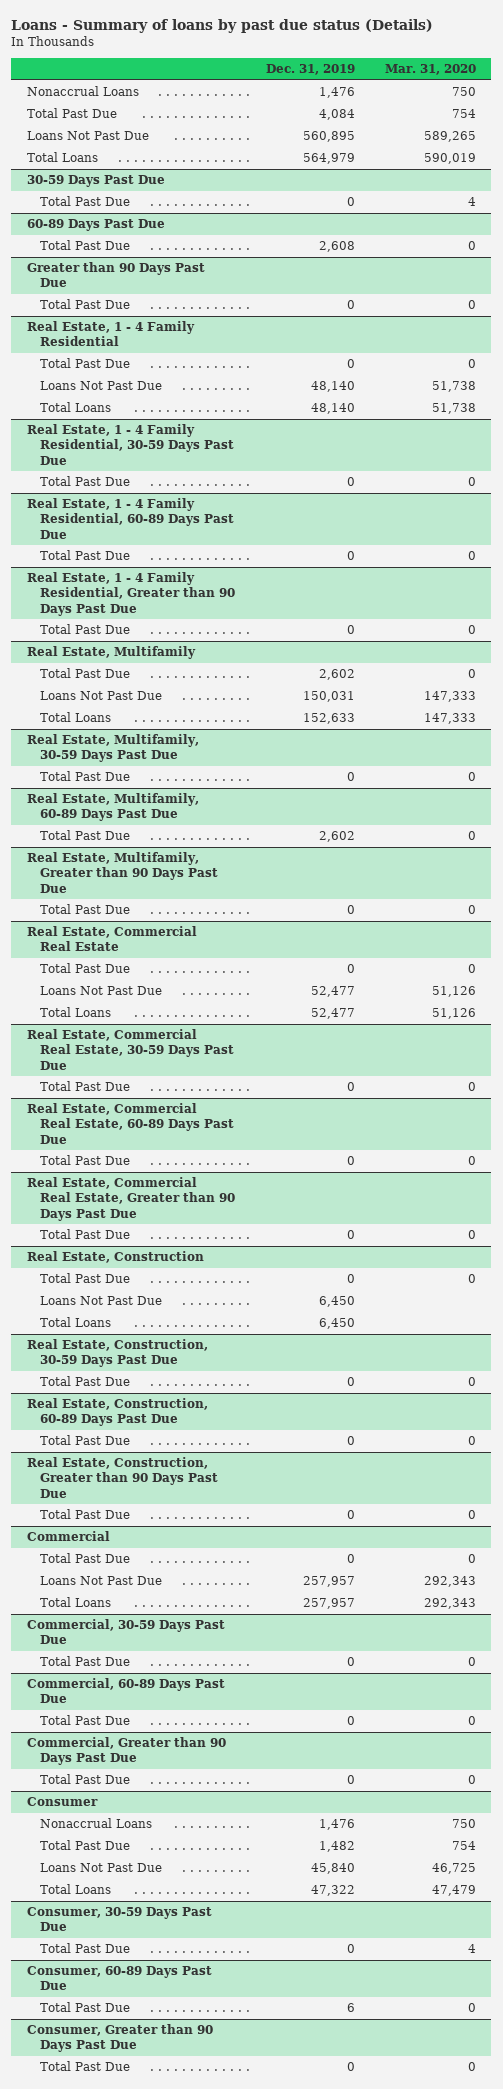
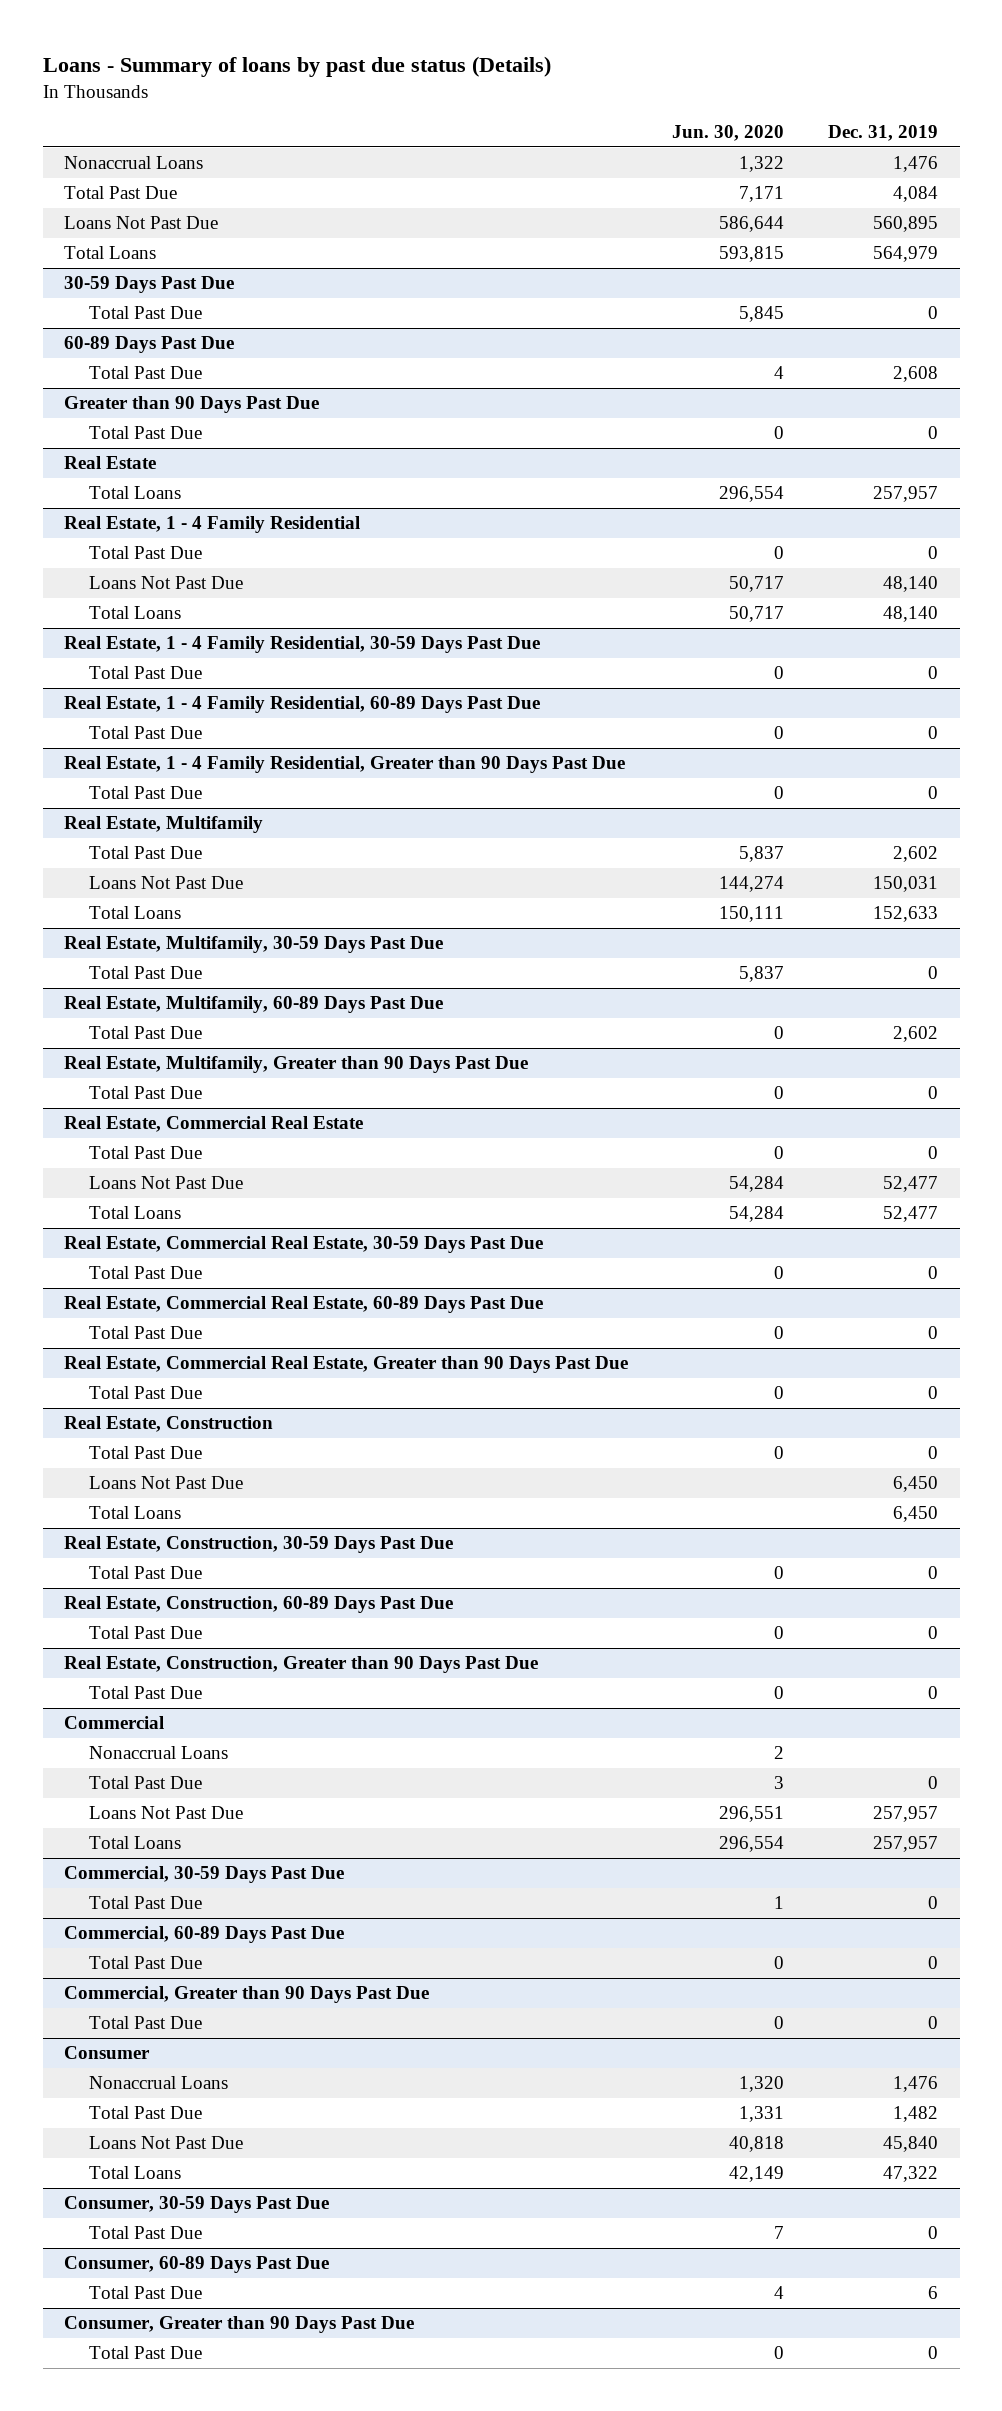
[385,63,477,75] Mar. 31, 2020 -> none
none -> [672,124,785,141] Jun. 30, 2020
none -> [64,456,157,470] Real Estate
none -> [88,486,181,500] Total Loans
none -> [88,1746,228,1760] Nonaccrual Loans

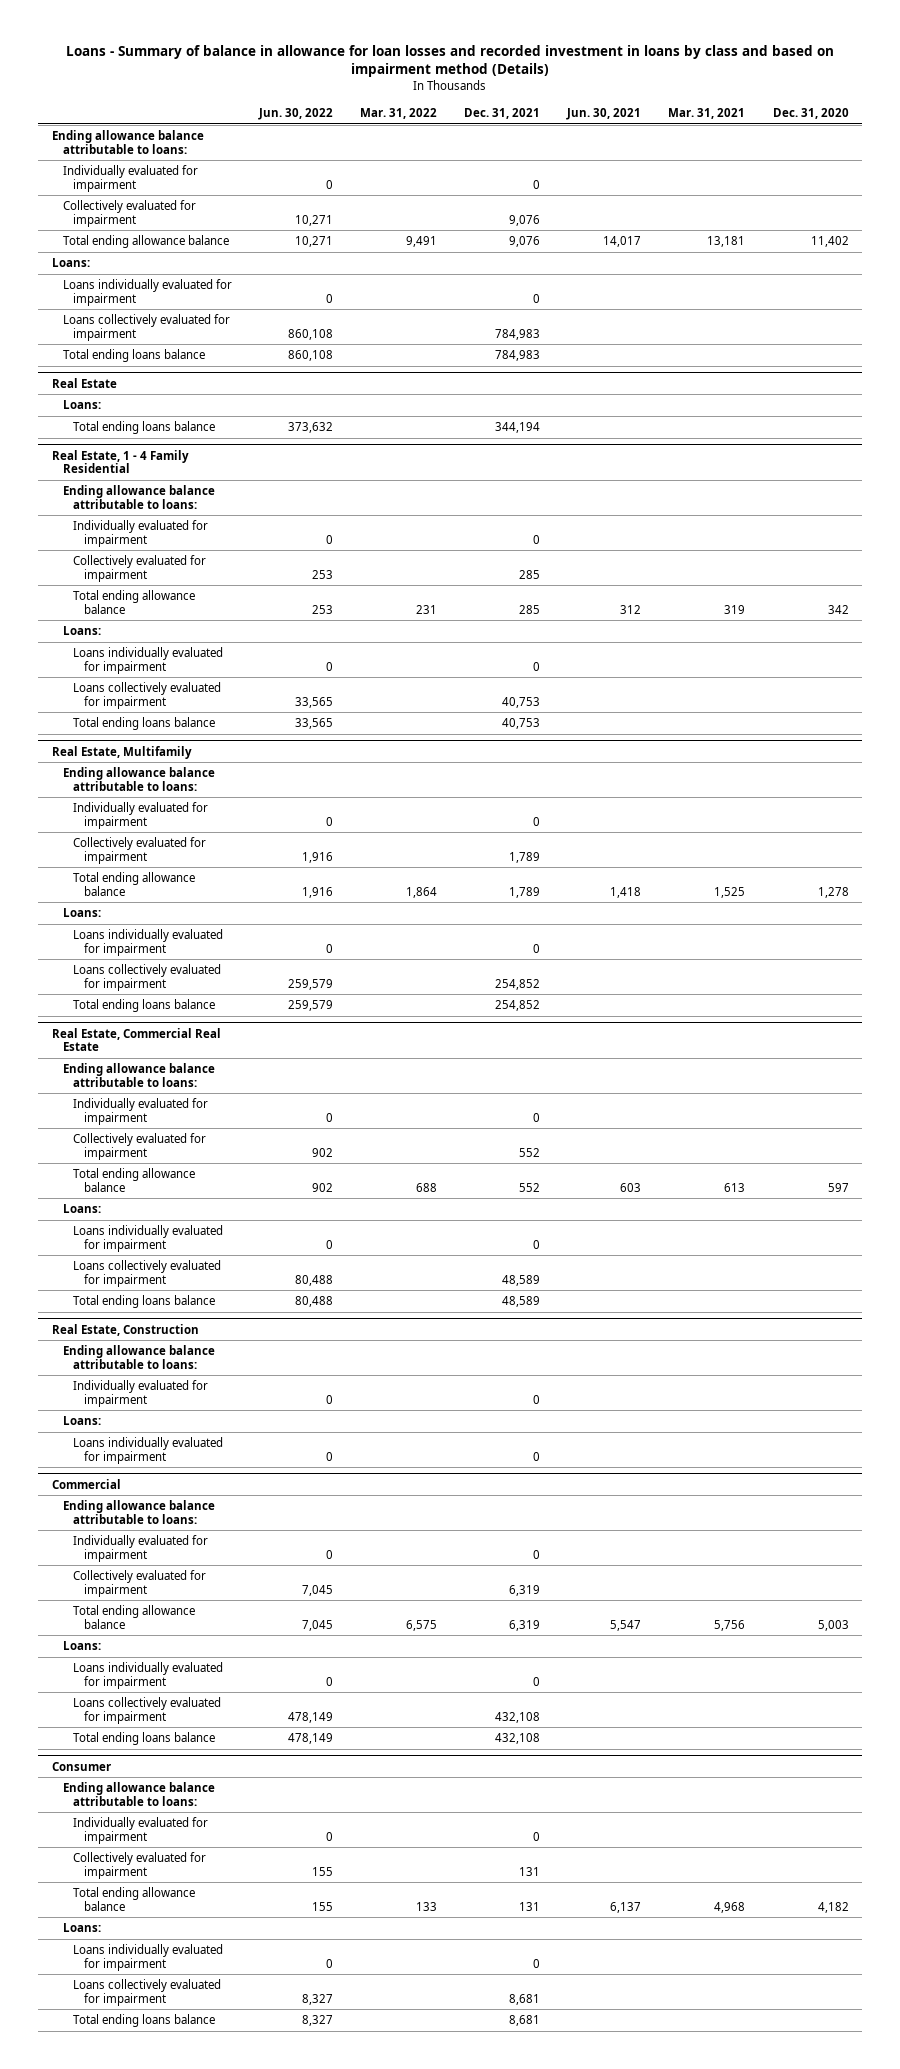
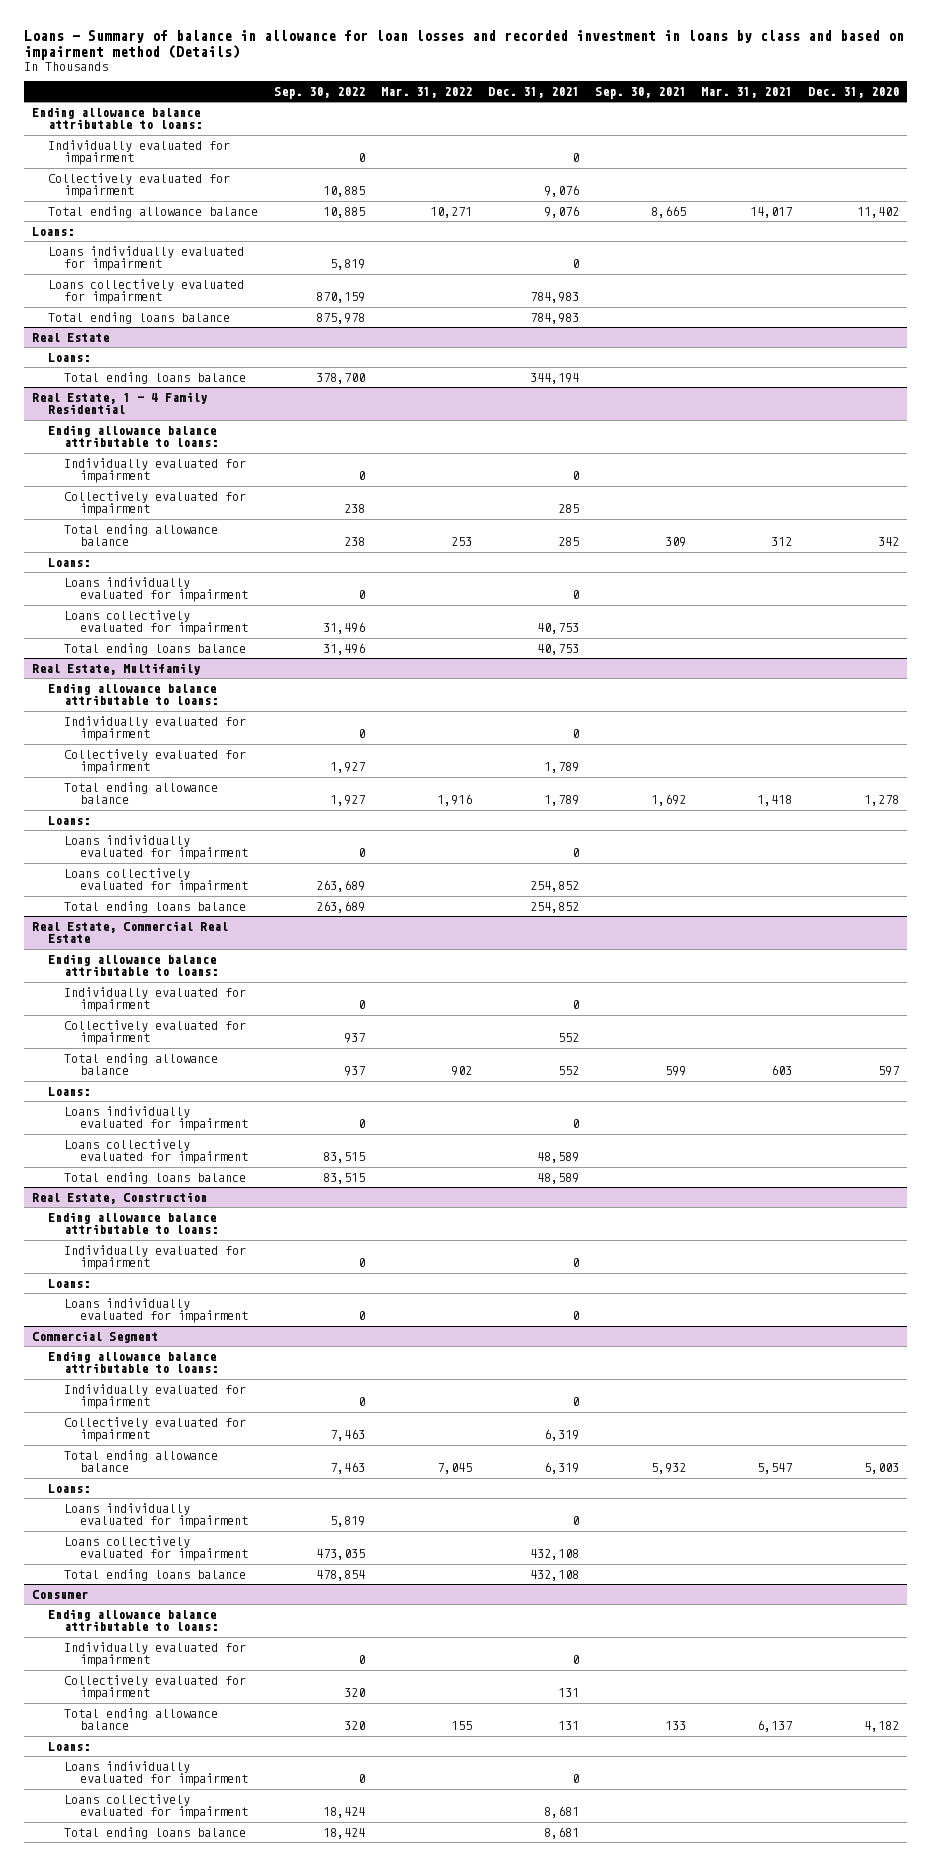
[257,107,333,120] Jun. 30, 2022 -> none
[566,107,642,120] Jun. 30, 2021 -> none
none -> [273,86,365,99] Sep. 30, 2022
none -> [594,86,686,99] Sep. 30, 2021
[405,236,437,248] 9,491 -> [429,206,472,218] 10,271
[707,236,746,248] 13,181 -> [750,206,793,218] 14,017
[415,604,437,614] 231 -> [450,537,472,547] 253
[724,604,746,614] 319 -> [771,537,793,547] 312
[405,886,437,898] 1,864 -> [436,794,472,807] 1,916
[714,886,746,898] 1,525 -> [757,795,793,807] 1,418
[415,1182,437,1192] 688 -> [450,1066,472,1077] 902
[724,1182,746,1192] 613 -> [771,1065,793,1076] 603
[51,1478,121,1489] Commercial -> [32,1330,159,1343] Commercial Segment
[405,1619,437,1631] 6,575 -> [436,1463,472,1475] 7,045
[714,1619,746,1631] 5,756 -> [757,1463,793,1475] 5,547
[415,1901,437,1911] 133 -> [450,1721,472,1731] 155
[714,1901,746,1913] 4,968 -> [757,1720,793,1733] 6,137

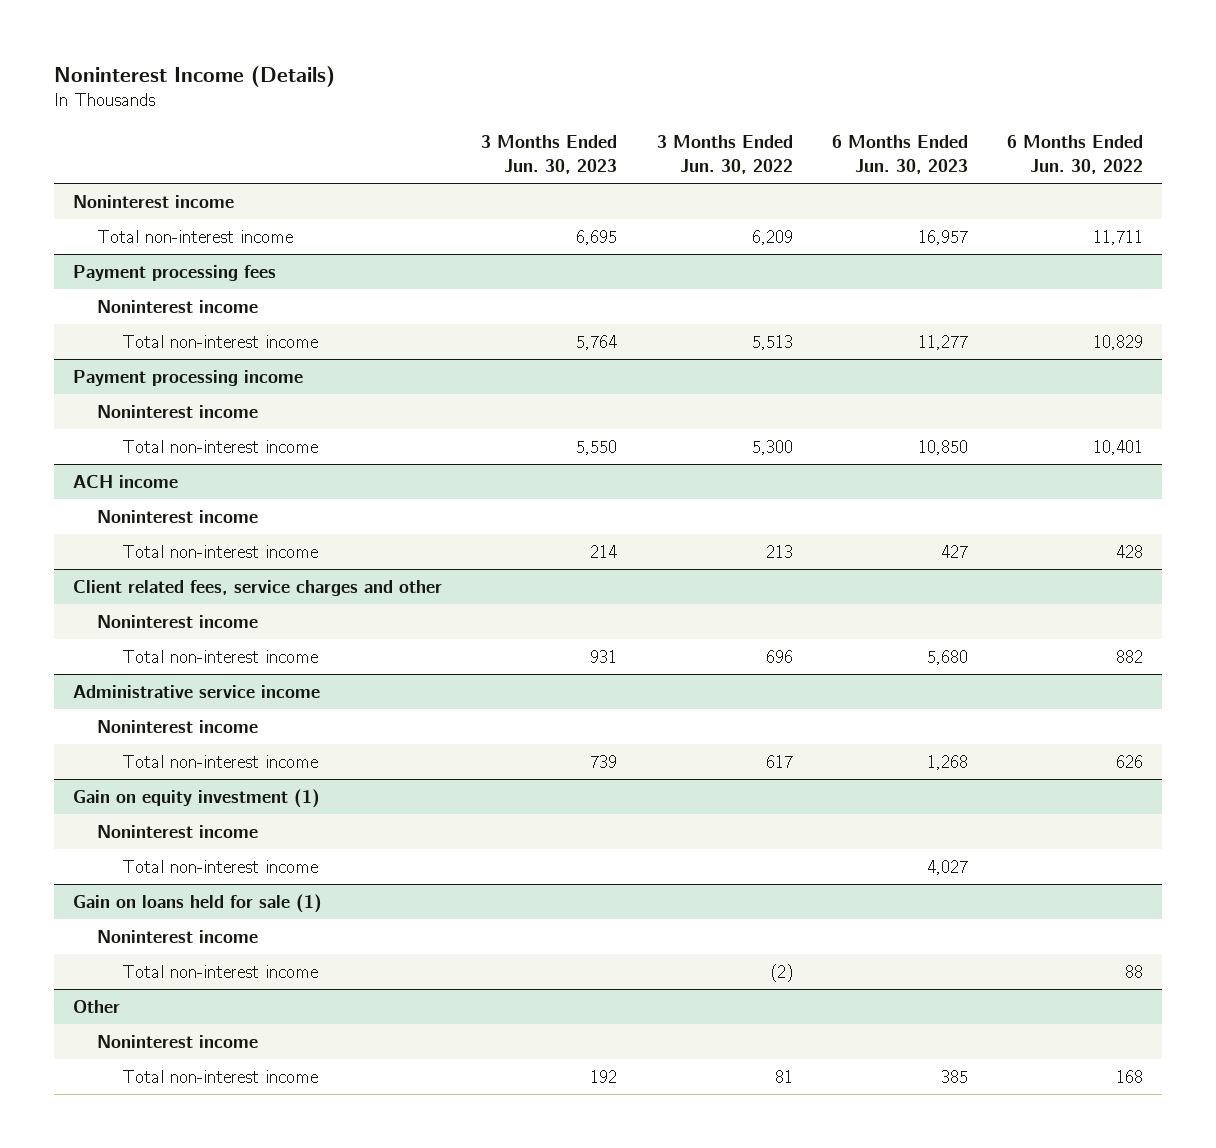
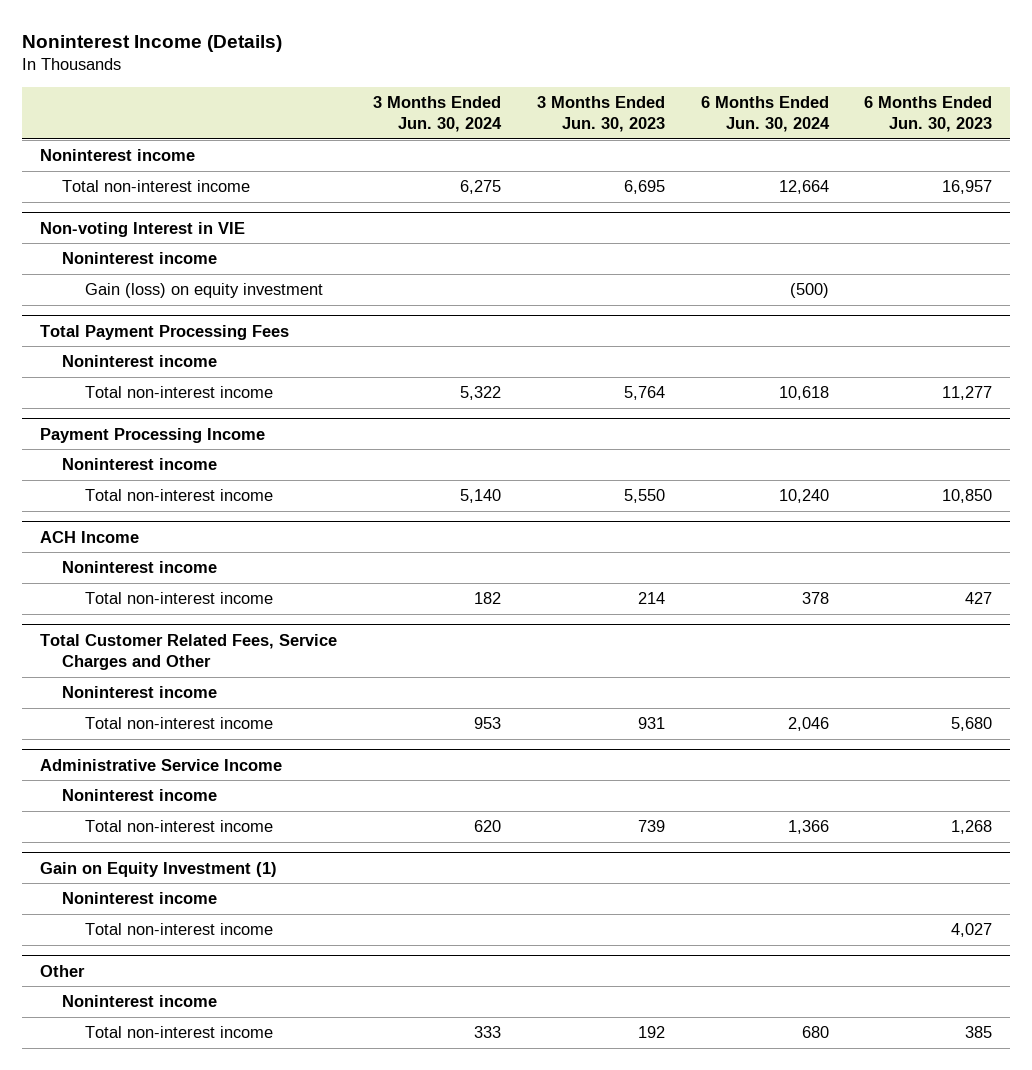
[656,135,793,174] 3 Months Ended Jun. 30, 2022 -> none
[1006,135,1143,174] 6 Months Ended Jun. 30, 2022 -> none
none -> [372,95,502,132] 3 Months Ended Jun. 30, 2024
none -> [700,95,830,132] 6 Months Ended Jun. 30, 2024
[73,264,277,281] Payment processing fees -> none
none -> [39,221,245,237] Non-voting Interest in VIE
none -> [84,283,323,299] Gain (loss) on equity investment
none -> [39,324,289,340] Total Payment Processing Fees
none -> [62,355,218,368] Noninterest income
[73,369,304,386] Payment processing income -> [39,427,265,443] Payment Processing Income
[73,474,179,488] ACH income -> [39,530,139,543] ACH Income
[73,579,443,596] Client related fees, service charges and other -> [39,633,337,670] Total Customer Related Fees, Service Charges and Other
[73,684,321,698] Administrative service income -> [39,758,282,771] Administrative Service Income
[73,788,321,808] Gain on equity investment (1) -> [39,861,277,877] Gain on Equity Investment (1)
[73,893,323,913] Gain on loans held for sale (1) -> none
[97,929,259,943] Noninterest income -> none
[121,964,318,978] Total non-interest income -> none

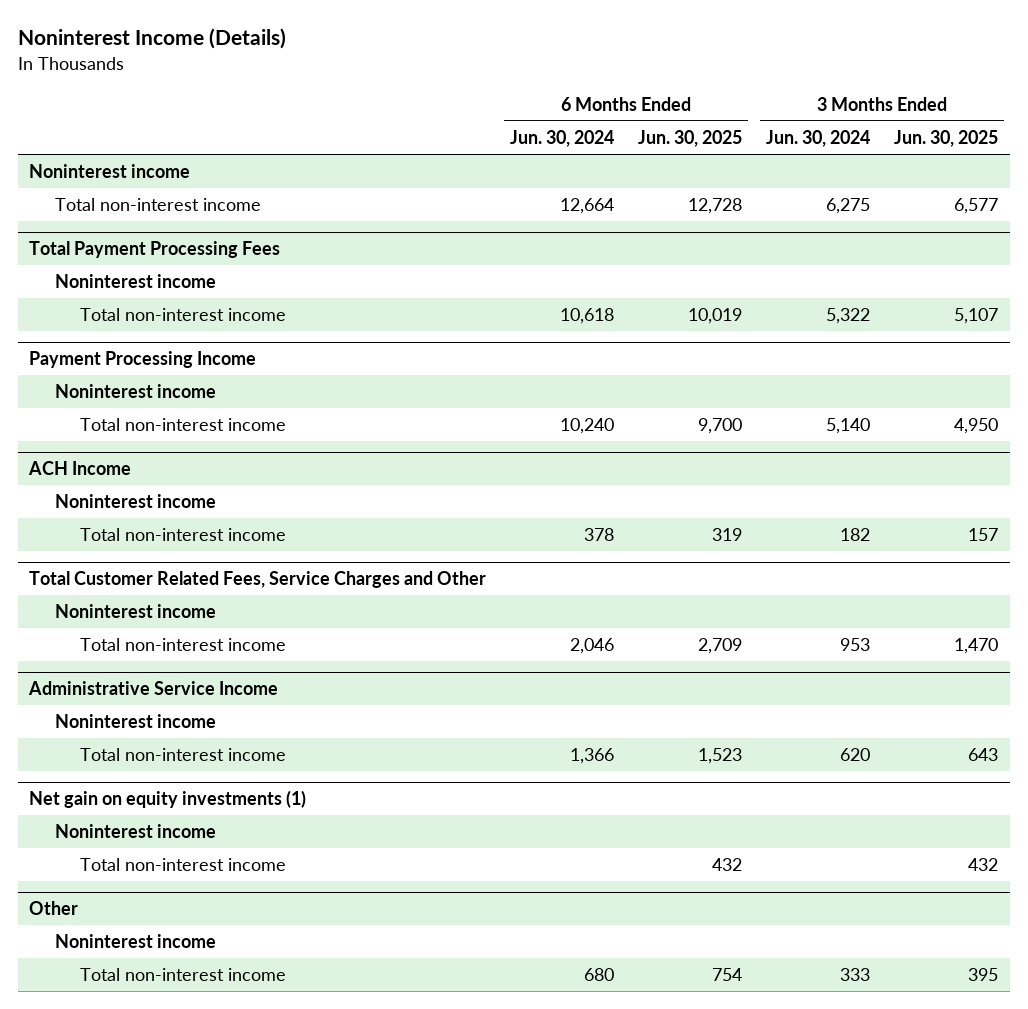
[536,95,665,132] 3 Months Ended Jun. 30, 2023 -> none
[864,95,993,132] 6 Months Ended Jun. 30, 2023 -> none
none -> [638,129,743,147] Jun. 30, 2025
none -> [894,129,999,147] Jun. 30, 2025
[39,221,245,237] Non-voting Interest in VIE -> none
[62,252,218,265] Noninterest income -> none
[84,283,323,299] Gain (loss) on equity investment -> none
[39,861,277,877] Gain on Equity Investment (1) -> [29,790,307,809] Net gain on equity investments (1)

